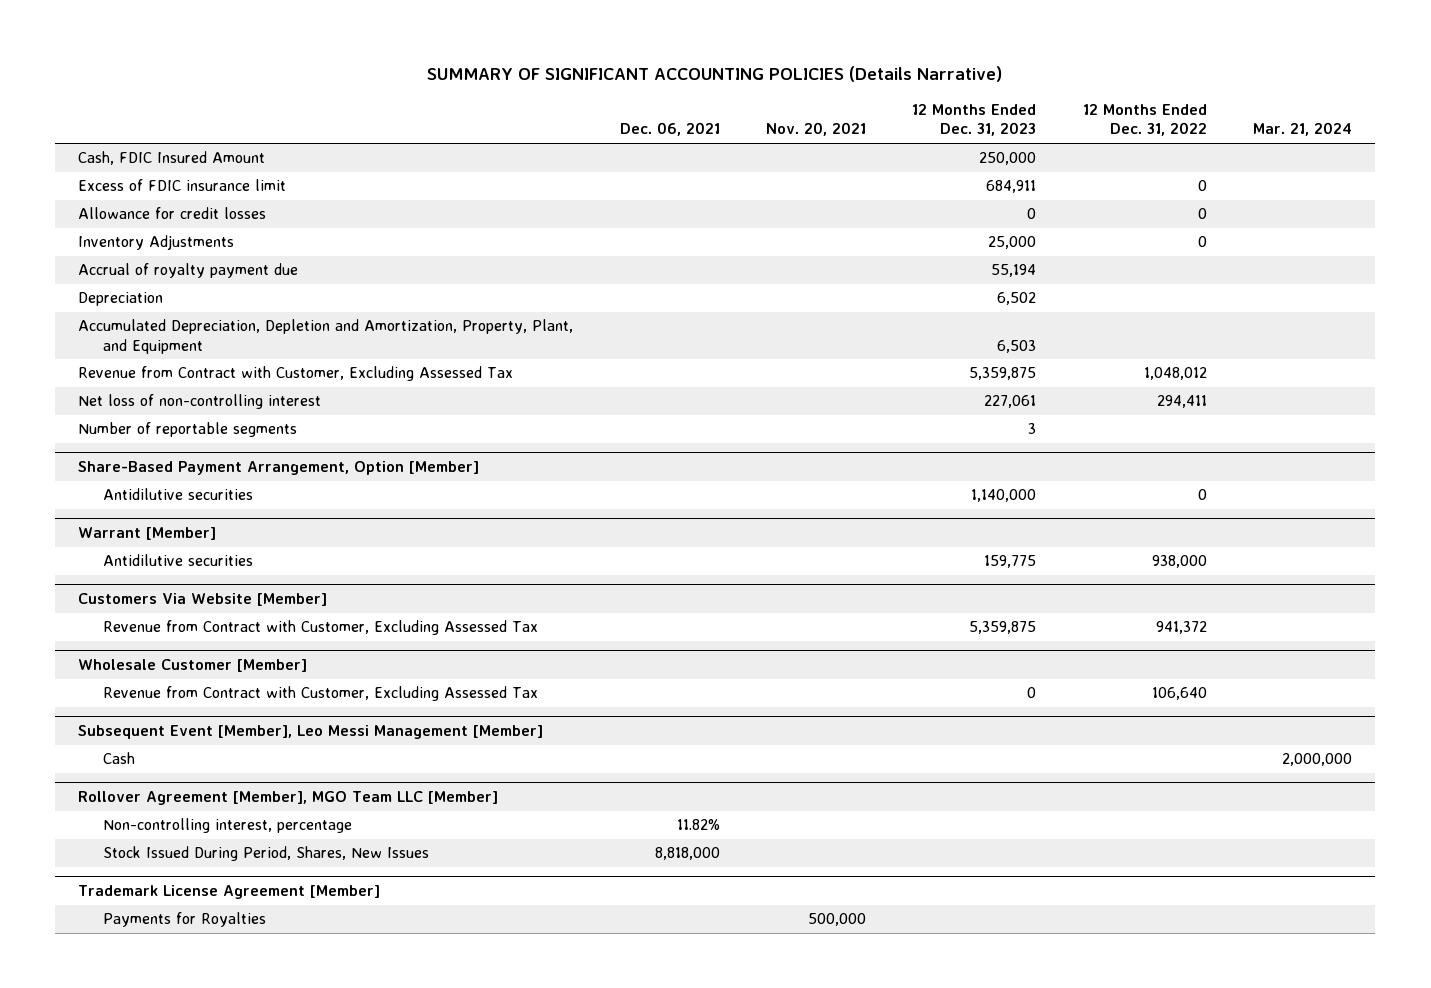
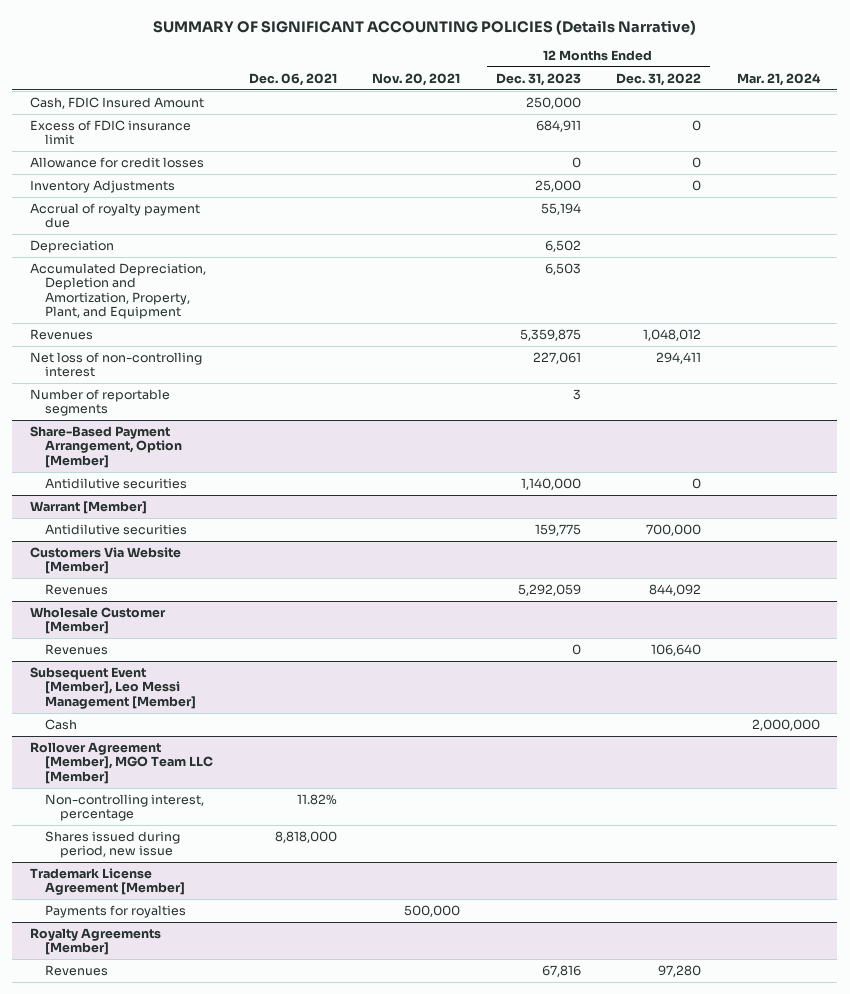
[78,366,514,382] Revenue from Contract with Customer, Excluding Assessed Tax -> [30,328,94,340] Revenues
[1151,555,1207,569] 938,000 -> [646,523,702,536] 700,000
[102,620,538,636] Revenue from Contract with Customer, Excluding Assessed Tax -> none
none -> [45,583,109,595] Revenues
[102,686,538,702] Revenue from Contract with Customer, Excluding Assessed Tax -> [45,643,109,655] Revenues
[102,846,429,862] Stock Issued During Period, Shares, New Issues -> [45,830,181,859] Shares issued during period, new issue
[102,912,266,928] Payments for Royalties -> [45,904,187,918] Payments for royalties
none -> [30,927,162,956] Royalty Agreements [Member]
none -> [45,964,109,976] Revenues

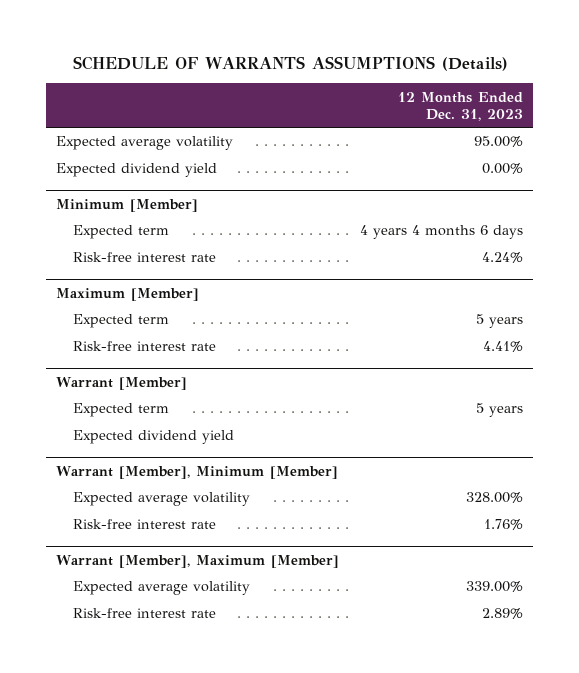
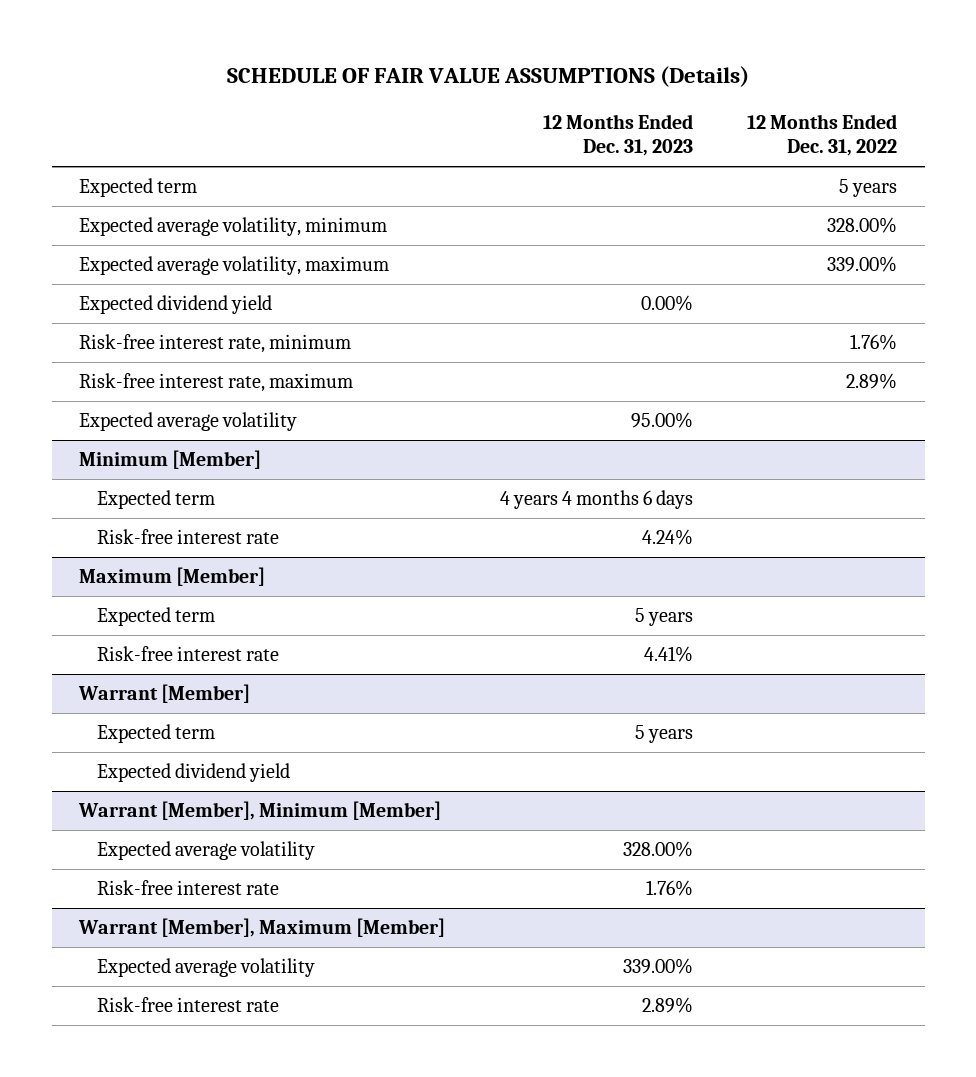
[72,55,508,71] SCHEDULE OF WARRANTS ASSUMPTIONS (Details) -> [227,65,750,87] SCHEDULE OF FAIR VALUE ASSUMPTIONS (Details)
none -> [747,114,898,157] 12 Months Ended Dec. 31, 2022
none -> [78,178,197,198] Expected term
none -> [78,217,387,237] Expected average volatility, minimum
none -> [78,256,389,276] Expected average volatility, maximum
none -> [78,334,351,354] Risk-free interest rate, minimum
none -> [78,373,353,393] Risk-free interest rate, maximum
[56,136,234,151] Expected average volatility -> [78,412,297,432] Expected average volatility

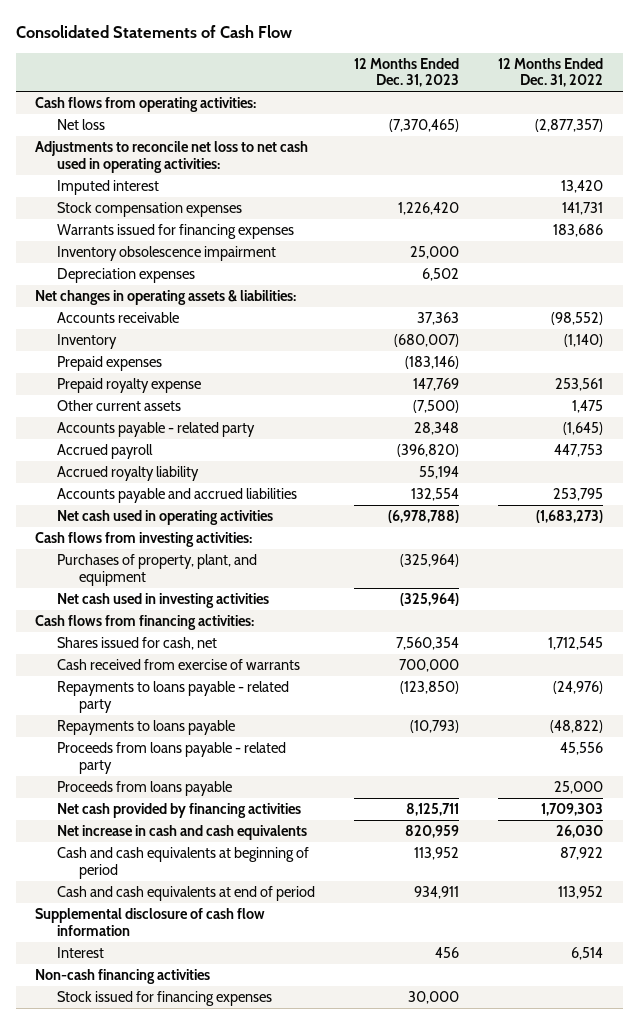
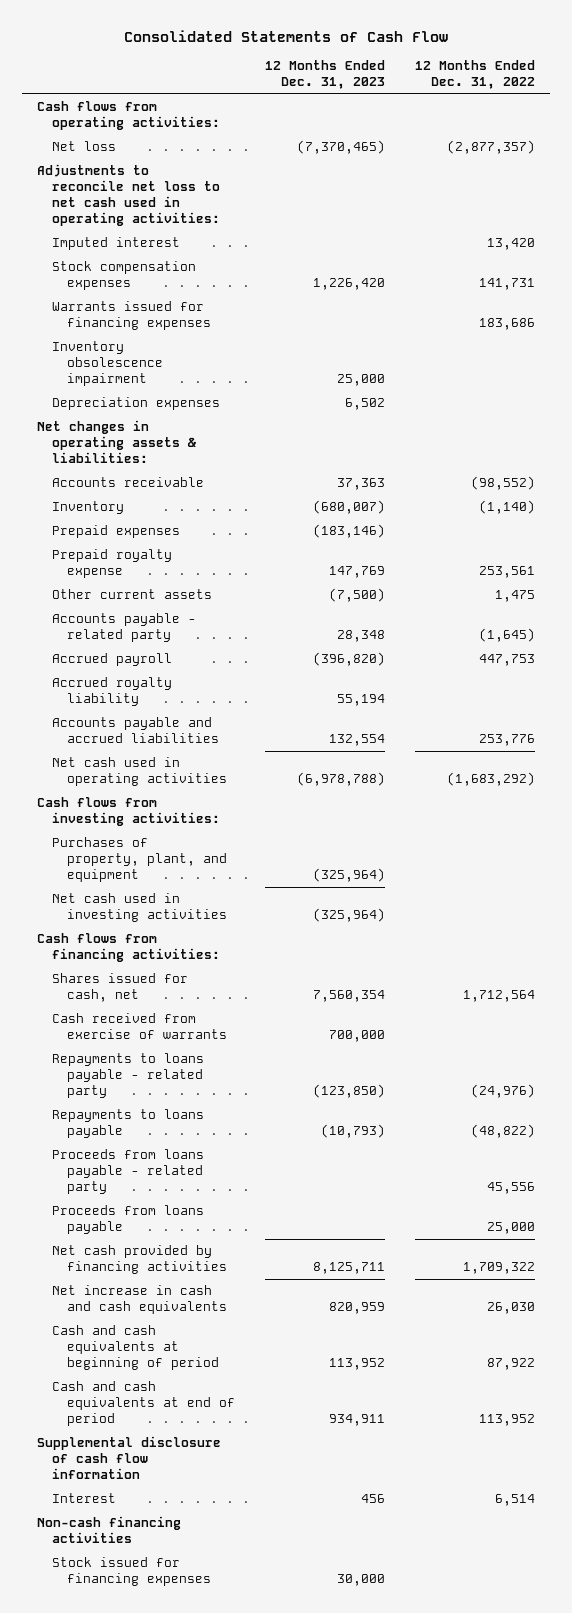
[553,487,604,501] 253,795 -> [478,734,535,747] 253,776
[536,509,604,523] (1,683,273) -> [446,772,535,787] (1,683,292)
[548,636,604,650] 1,712,545 -> [462,990,535,1003] 1,712,564
[541,802,604,816] 1,709,303 -> [462,1262,535,1275] 1,709,322

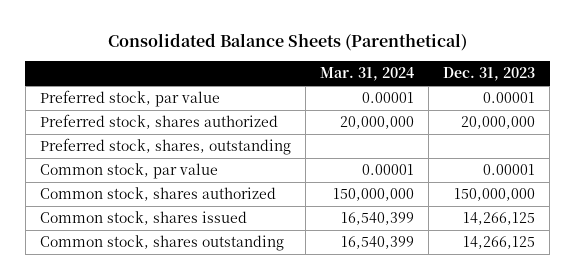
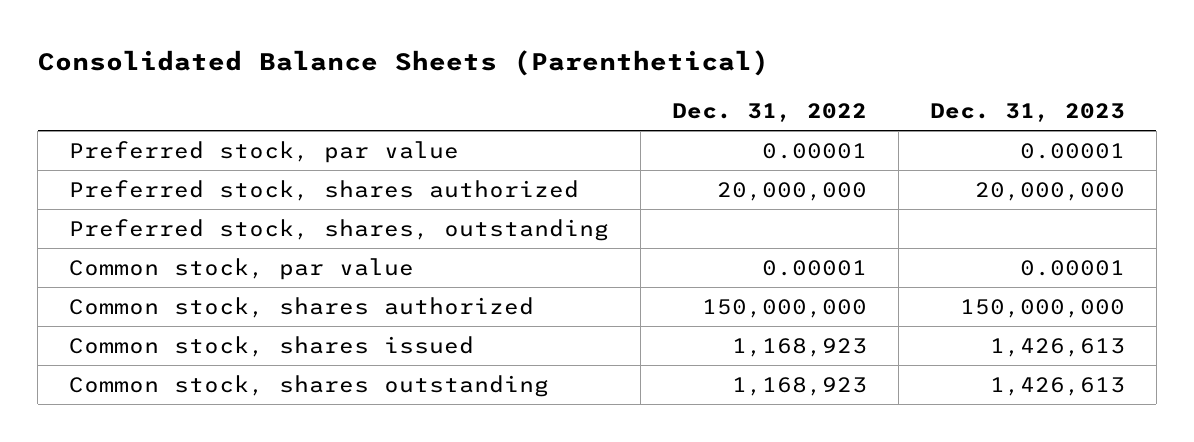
[320,67,415,82] Mar. 31, 2024 -> none
none -> [671,103,867,123] Dec. 31, 2022
[463,212,536,226] 14,266,125 -> [989,337,1125,357] 1,426,613
[463,236,536,250] 14,266,125 -> [989,376,1125,396] 1,426,613

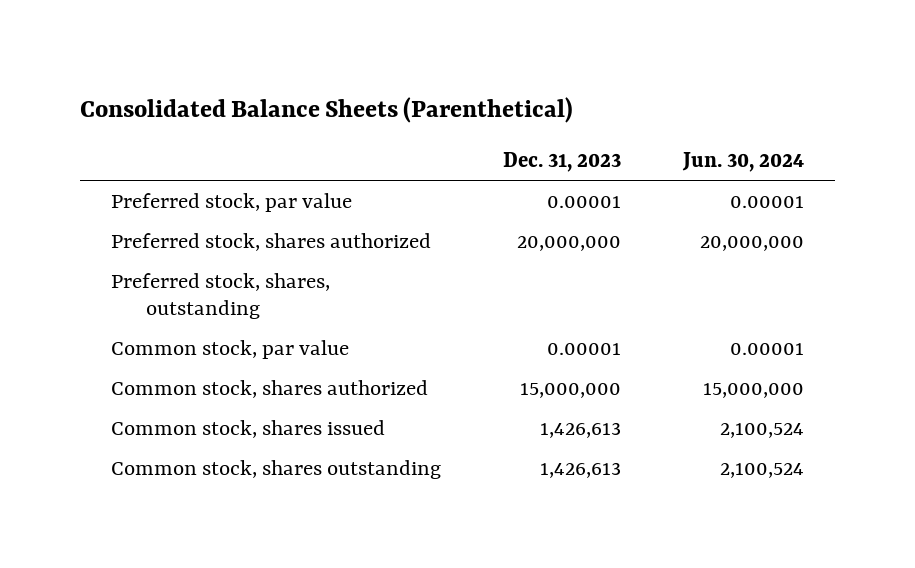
[671,103,867,123] Dec. 31, 2022 -> none
none -> [682,151,805,172] Jun. 30, 2024
[959,298,1125,318] 150,000,000 -> [520,382,622,398] 15,000,000

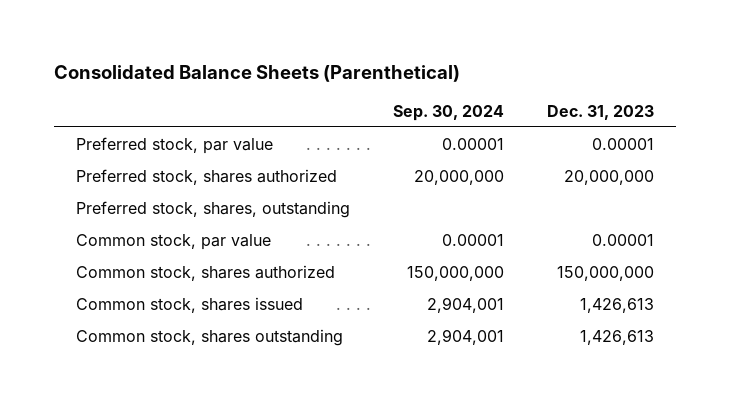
[682,151,805,172] Jun. 30, 2024 -> none
none -> [392,104,504,121] Sep. 30, 2024
[520,382,622,398] 15,000,000 -> [557,265,655,281] 150,000,000

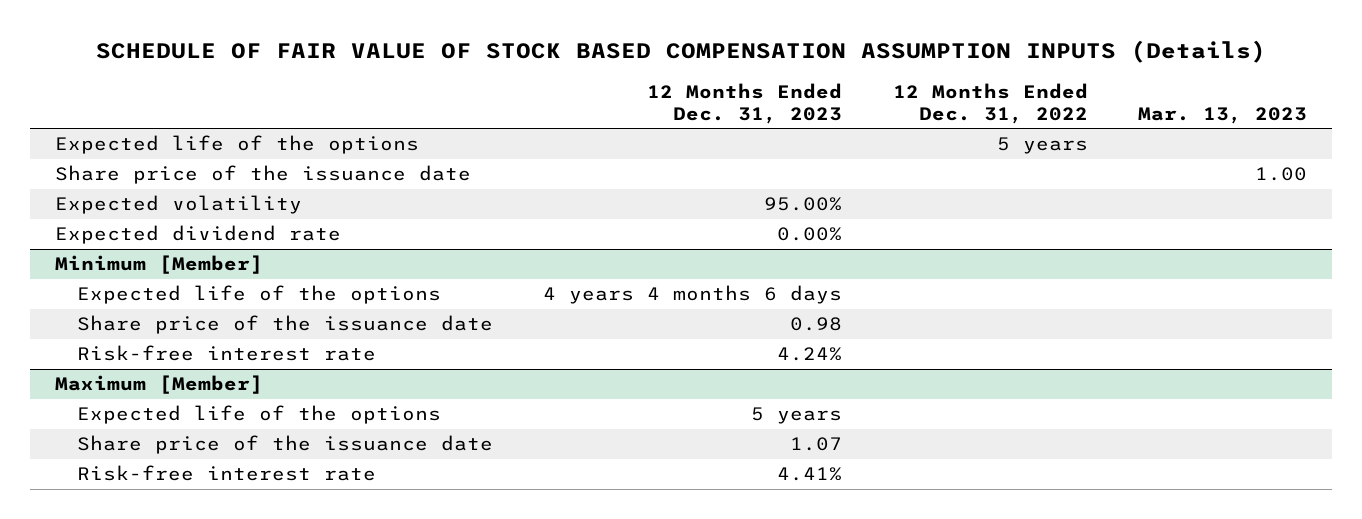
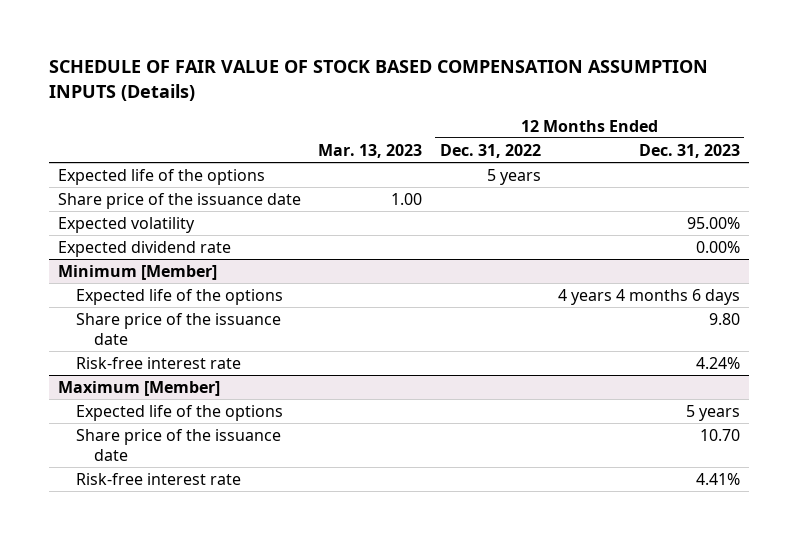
[790,317,843,332] 0.98 -> [709,312,741,325] 9.80
[790,437,843,452] 1.07 -> [700,428,741,441] 10.70

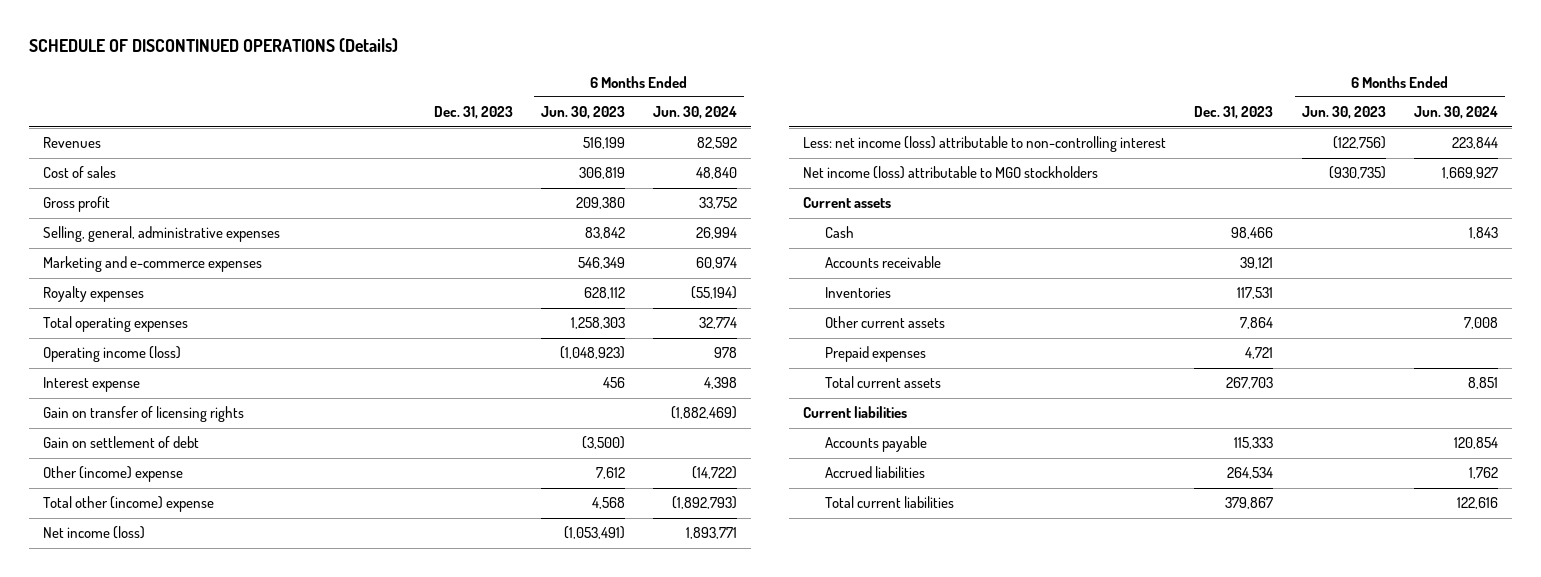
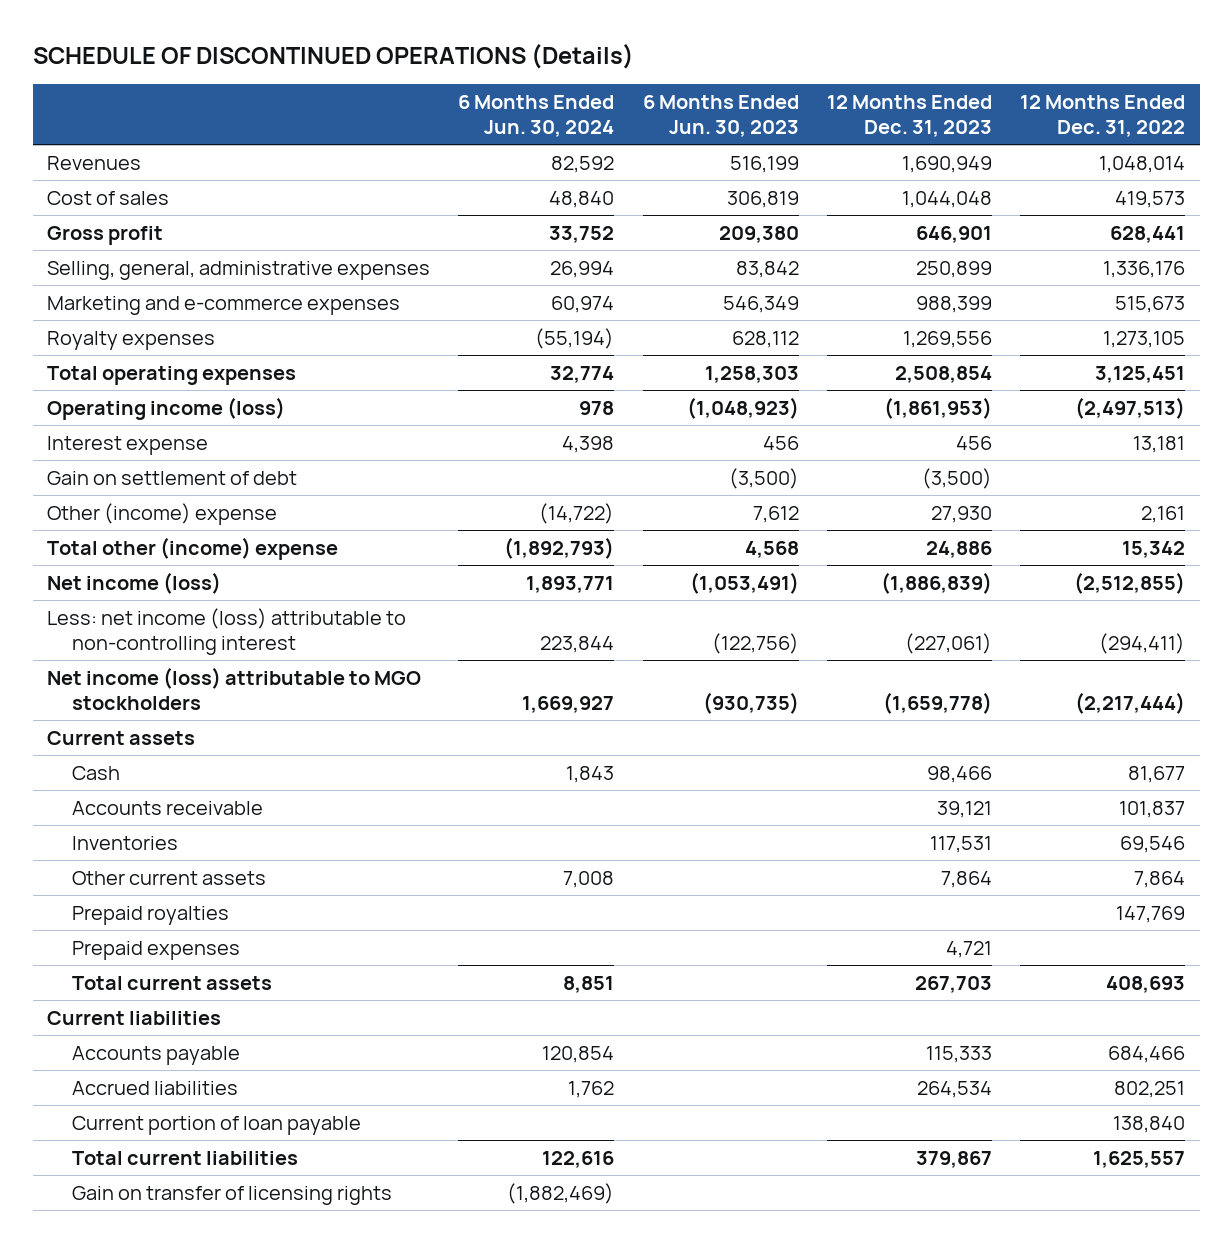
[434,106,514,120] Dec. 31, 2023 -> none
none -> [827,95,993,138] 12 Months Ended Dec. 31, 2023
none -> [1020,95,1186,138] 12 Months Ended Dec. 31, 2022
none -> [72,905,230,925] Prepaid royalties
none -> [72,1115,362,1135] Current portion of loan payable
[42,406,244,423] Gain on transfer of licensing rights -> [72,1185,393,1205] Gain on transfer of licensing rights

